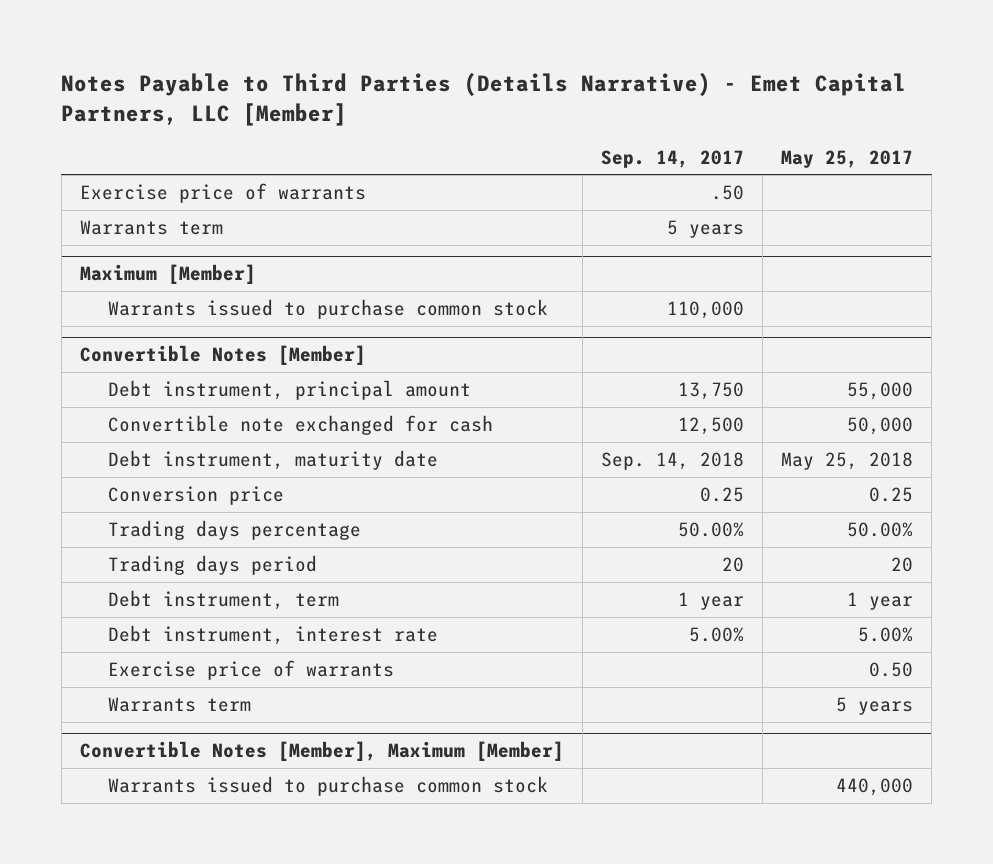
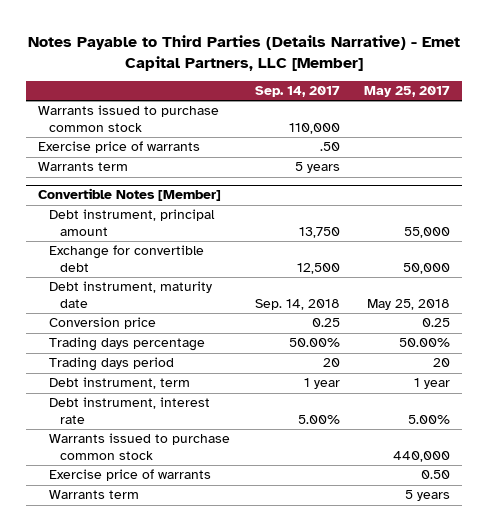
none -> [38,105,220,132] Warrants issued to purchase common stock
[79,264,256,285] Maximum [Member] -> none
[108,299,549,320] Warrants issued to purchase common stock -> none
[108,415,494,436] Convertible note exchanged for cash -> [49,245,205,272] Exchange for convertible debt
none -> [49,433,231,460] Warrants issued to purchase common stock
[79,741,564,762] Convertible Notes [Member], Maximum [Member] -> none
[108,776,549,797] Warrants issued to purchase common stock -> none

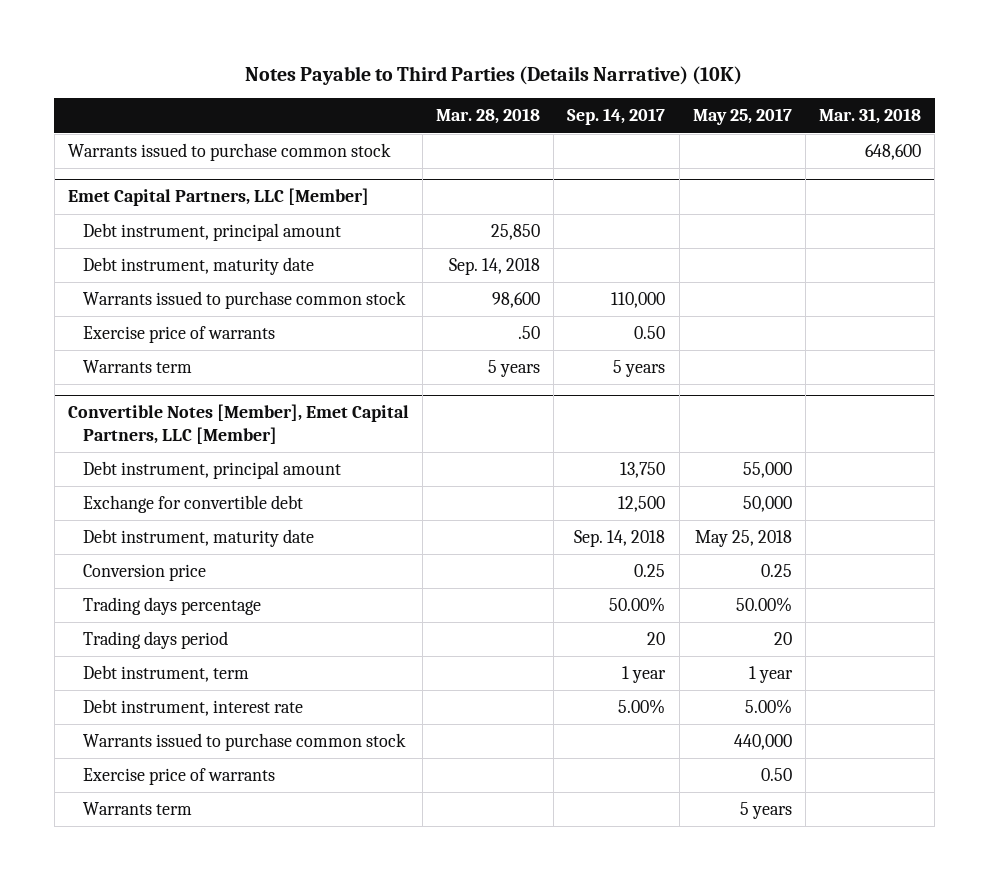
[28,34,461,71] Notes Payable to Third Parties (Details Narrative) - Emet Capital Partners, LLC [Member] -> [245,66,743,86] Notes Payable to Third Parties (Details Narrative) (10K)
none -> [436,108,541,125] Mar. 28, 2018
none -> [819,108,922,125] Mar. 31, 2018
none -> [67,143,391,162] Warrants issued to purchase common stock
none -> [67,188,369,207] Emet Capital Partners, LLC [Member]
none -> [82,223,341,242] Debt instrument, principal amount
none -> [82,257,314,276] Debt instrument, maturity date
[319,142,340,152] .50 -> [634,326,666,340] 0.50
[38,188,222,202] Convertible Notes [Member] -> none
none -> [67,404,409,444] Convertible Notes [Member], Emet Capital Partners, LLC [Member]

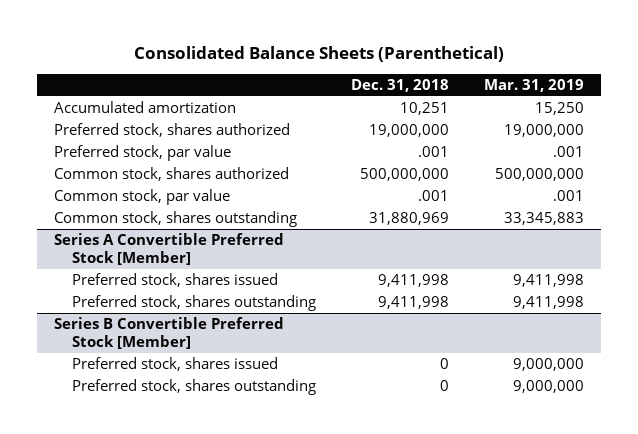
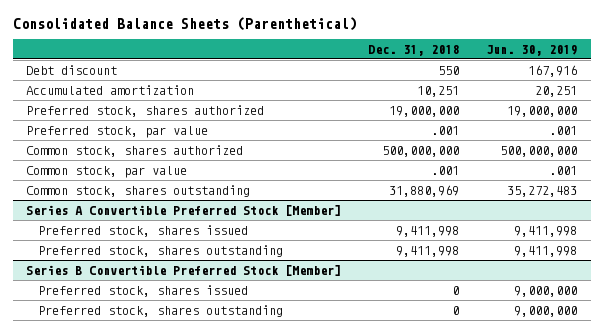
[483,79,584,93] Mar. 31, 2019 -> none
none -> [486,44,578,56] Jun. 30, 2019
none -> [26,64,118,75] Debt discount

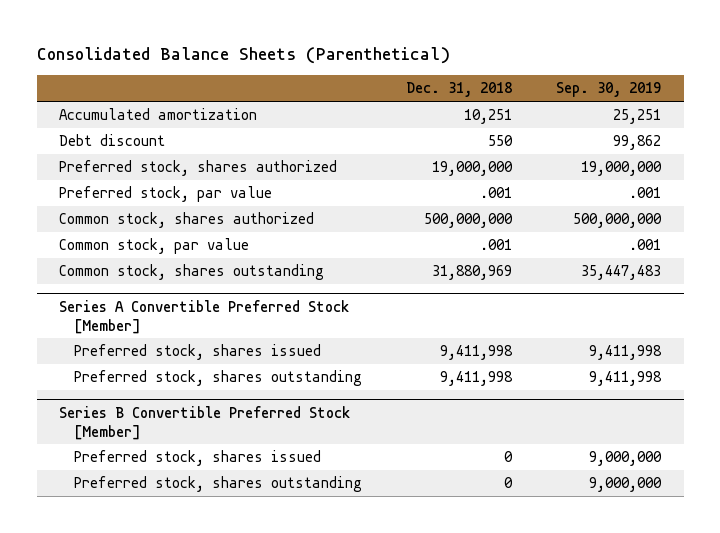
[486,44,578,56] Jun. 30, 2019 -> none
none -> [556,82,662,98] Sep. 30, 2019
[26,64,118,75] Debt discount -> [58,134,165,147] Debt discount

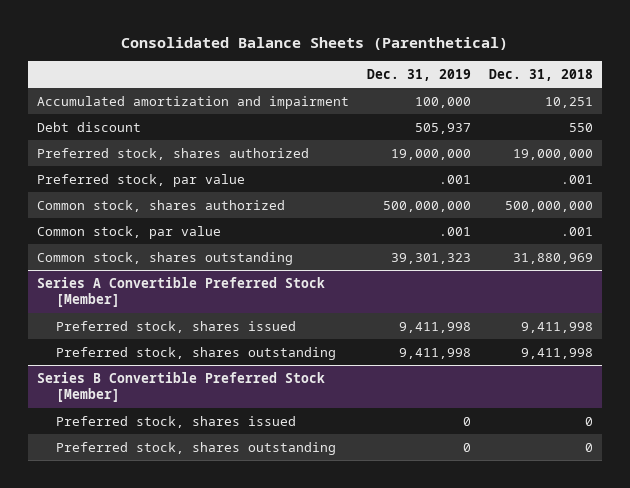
[556,82,662,98] Sep. 30, 2019 -> none
none -> [366,68,471,81] Dec. 31, 2019
[58,108,257,121] Accumulated amortization -> [36,95,349,109] Accumulated amortization and impairment

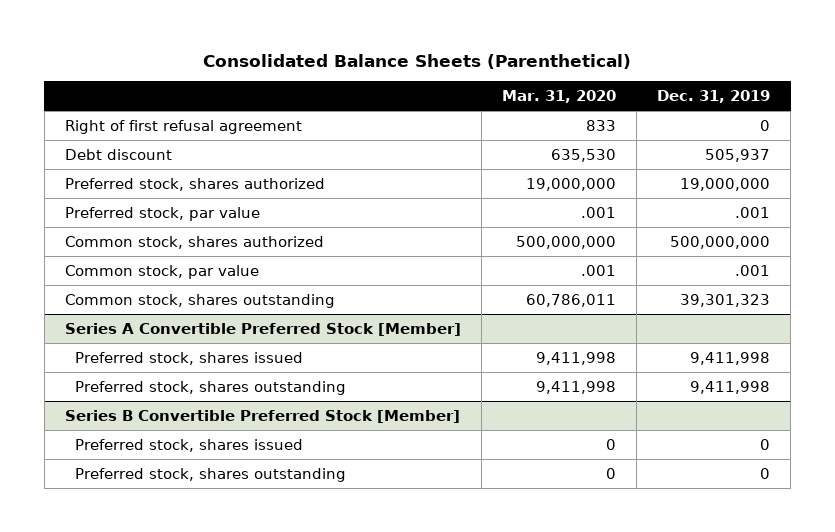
[489,68,594,81] Dec. 31, 2018 -> none
none -> [501,89,616,103] Mar. 31, 2020
[36,95,349,109] Accumulated amortization and impairment -> none
none -> [64,119,302,134] Right of first refusal agreement

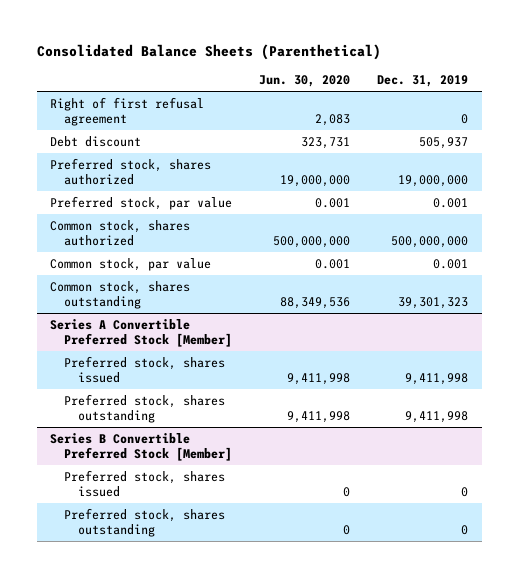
[501,89,616,103] Mar. 31, 2020 -> none
none -> [259,75,351,88] Jun. 30, 2020
[734,206,770,218] .001 -> [433,197,469,208] 0.001
[734,264,770,276] .001 -> [433,258,469,269] 0.001

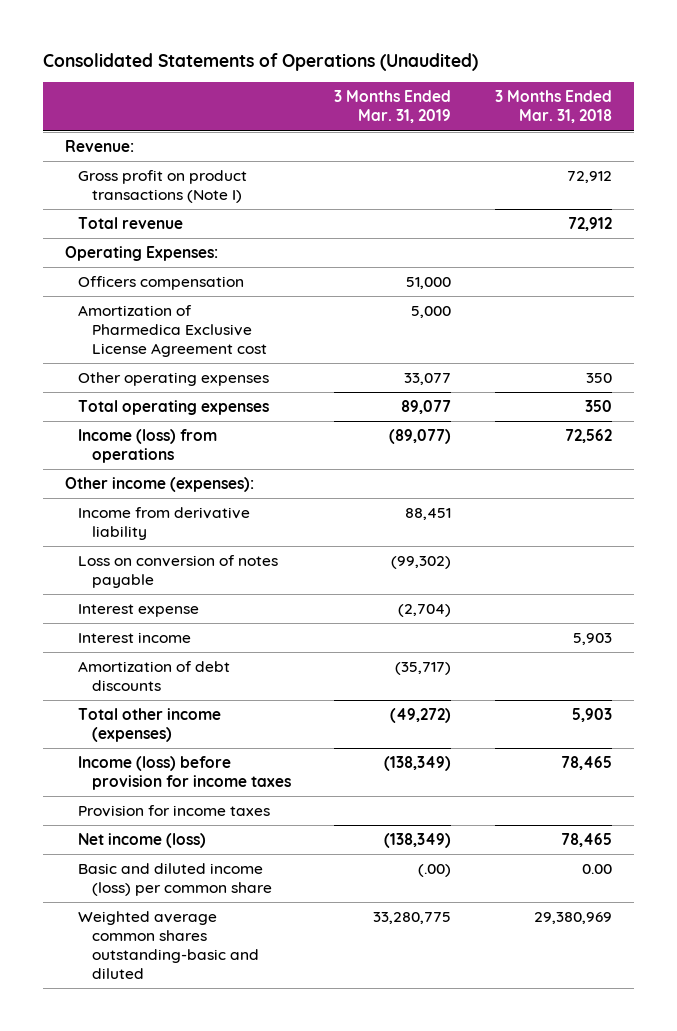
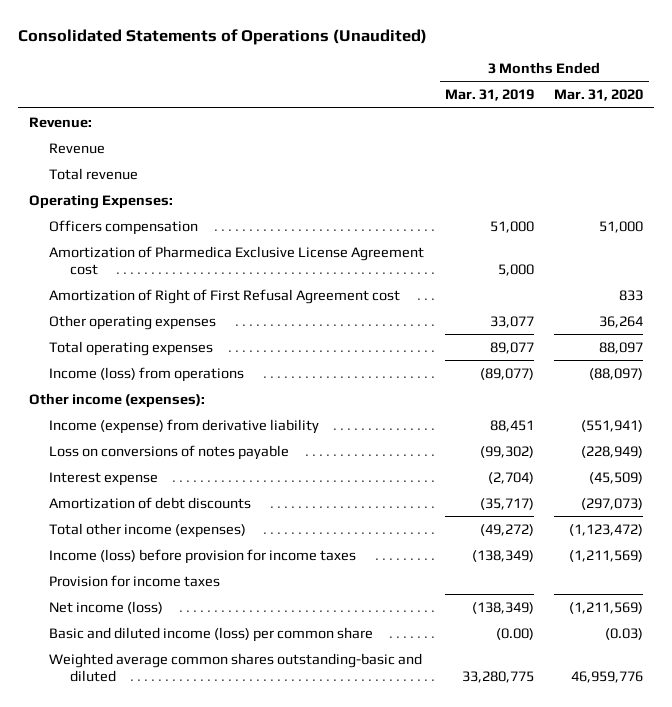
[495,90,613,124] 3 Months Ended Mar. 31, 2018 -> none
none -> [554,89,644,102] Mar. 31, 2020
[78,170,248,204] Gross profit on product transactions (Note I) -> none
none -> [49,142,106,154] Revenue
none -> [49,288,401,304] Amortization of Right of First Refusal Agreement cost
[78,507,251,541] Income from derivative liability -> [49,418,320,434] Income (expense) from derivative liability
[78,555,279,589] Loss on conversion of notes payable -> [49,444,290,460] Loss on conversions of notes payable
[78,632,192,644] Interest income -> none
[418,864,452,878] (.00) -> [495,627,534,640] (0.00)

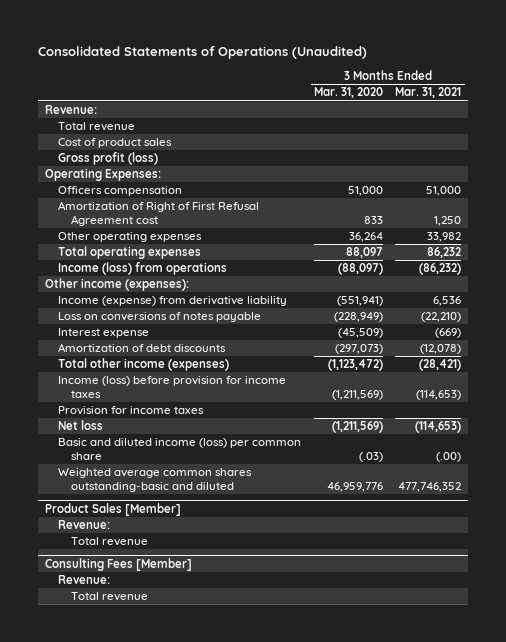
[444,89,534,102] Mar. 31, 2019 -> none
none -> [395,87,462,99] Mar. 31, 2021
[49,142,106,154] Revenue -> none
none -> [58,138,173,149] Cost of product sales
none -> [58,152,159,166] Gross profit (loss)
[49,245,425,276] Amortization of Pharmedica Exclusive License Agreement cost -> none
[49,600,164,614] Net income (loss) -> [58,420,104,431] Net loss
[605,627,644,640] (0.03) -> [358,451,383,462] (.03)
none -> [44,503,181,517] Product Sales [Member]
none -> [58,520,111,530] Revenue:
none -> [71,537,149,547] Total revenue
none -> [44,558,192,572] Consulting Fees [Member]
none -> [58,575,111,585] Revenue:
none -> [71,592,149,602] Total revenue

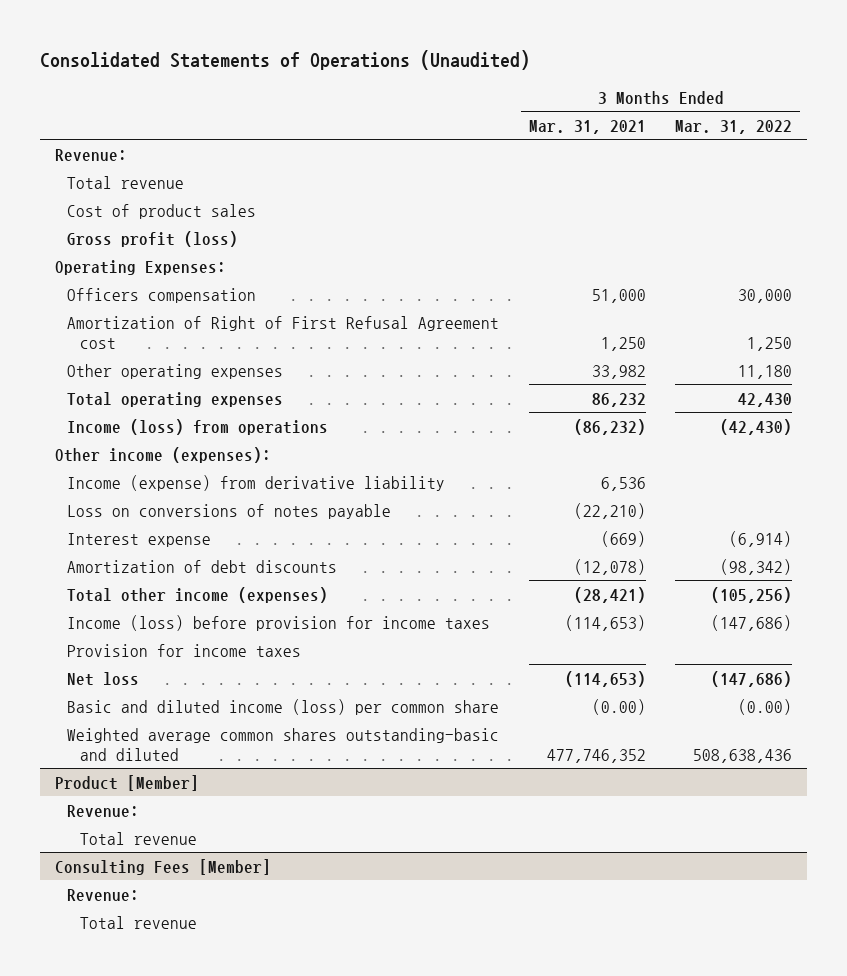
[313,87,383,99] Mar. 31, 2020 -> none
none -> [675,119,793,134] Mar. 31, 2022
[436,451,462,462] (.00) -> [591,698,646,715] (0.00)
[44,503,181,517] Product Sales [Member] -> [54,774,199,791] Product [Member]

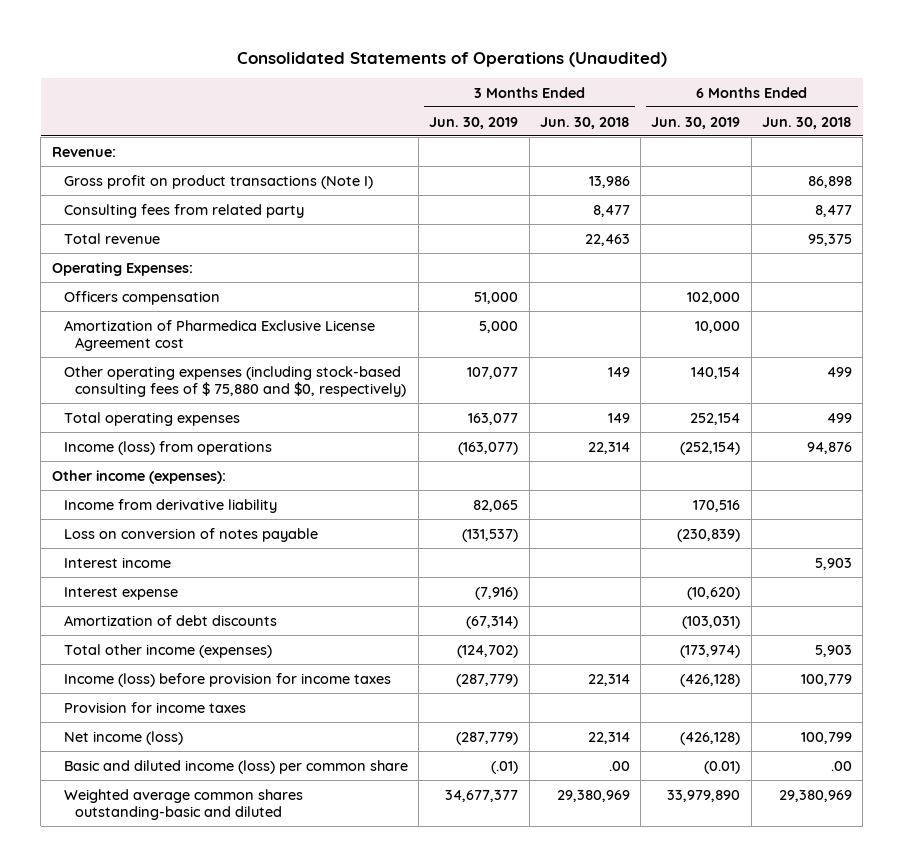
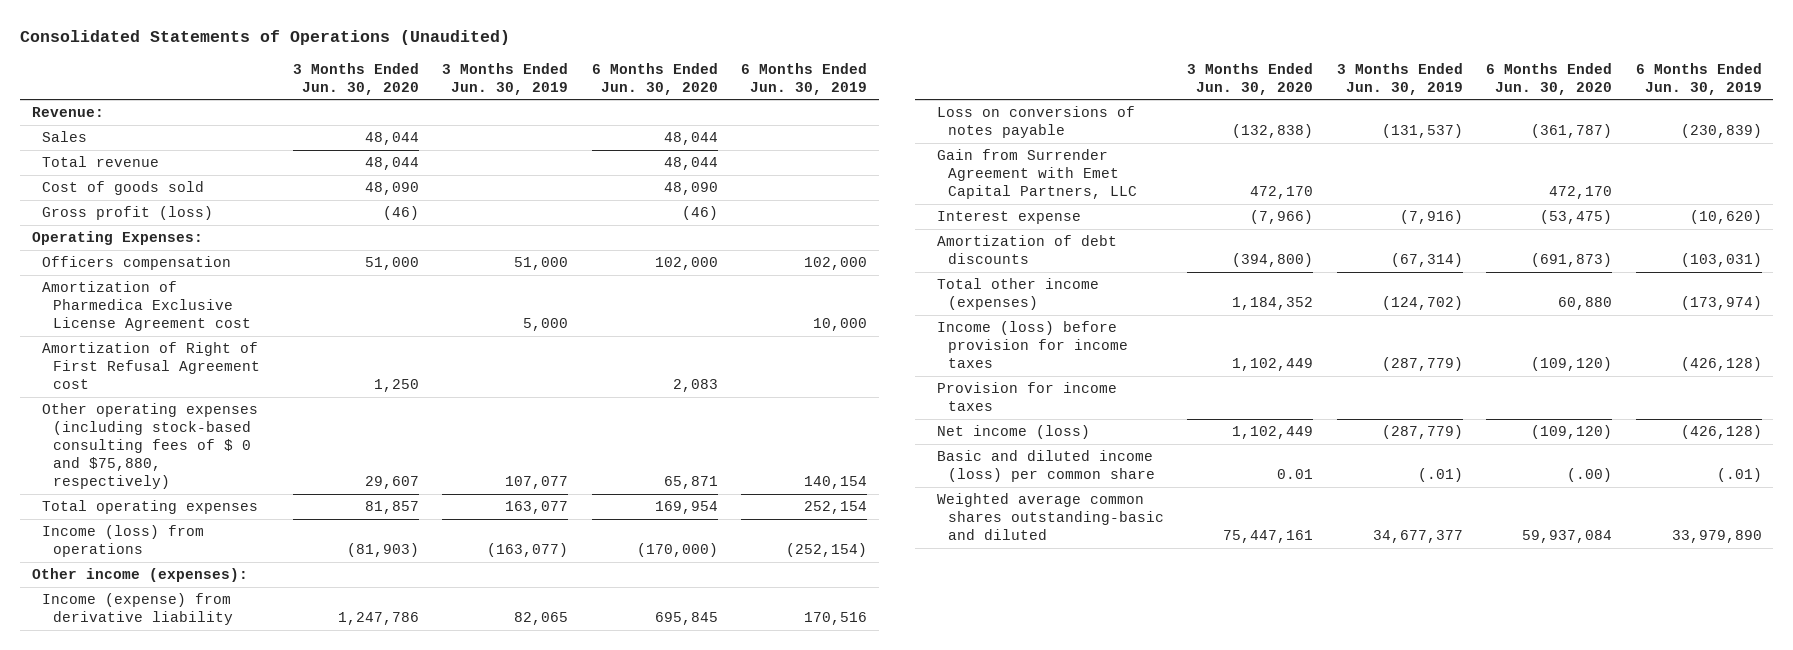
[539,116,630,129] Jun. 30, 2018 -> none
[762,116,853,129] Jun. 30, 2018 -> none
none -> [292,62,419,95] 3 Months Ended Jun. 30, 2020
none -> [591,62,718,95] 6 Months Ended Jun. 30, 2020
[63,174,373,189] Gross profit on product transactions (Note I) -> none
[63,203,304,218] Consulting fees from related party -> none
none -> [42,131,88,143] Sales
none -> [42,181,205,196] Cost of goods sold
none -> [42,206,214,221] Gross profit (loss)
none -> [42,342,261,390] Amortization of Right of First Refusal Agreement cost
[63,365,407,397] Other operating expenses (including stock-based consulting fees of $ 75,880 and $0, respectively) -> [42,403,259,490] Other operating expenses (including stock-based consulting fees of $ 0 and $75,880, respectively)
[63,556,171,568] Interest income -> none
[63,498,277,513] Income from derivative liability -> [42,593,234,626] Income (expense) from derivative liability
[63,527,318,542] Loss on conversion of notes payable -> [937,106,1136,139] Loss on conversions of notes payable
none -> [937,149,1137,200] Gain from Surrender Agreement with Emet Capital Partners, LLC
[704,760,741,774] (0.01) -> [1716,468,1762,483] (.01)

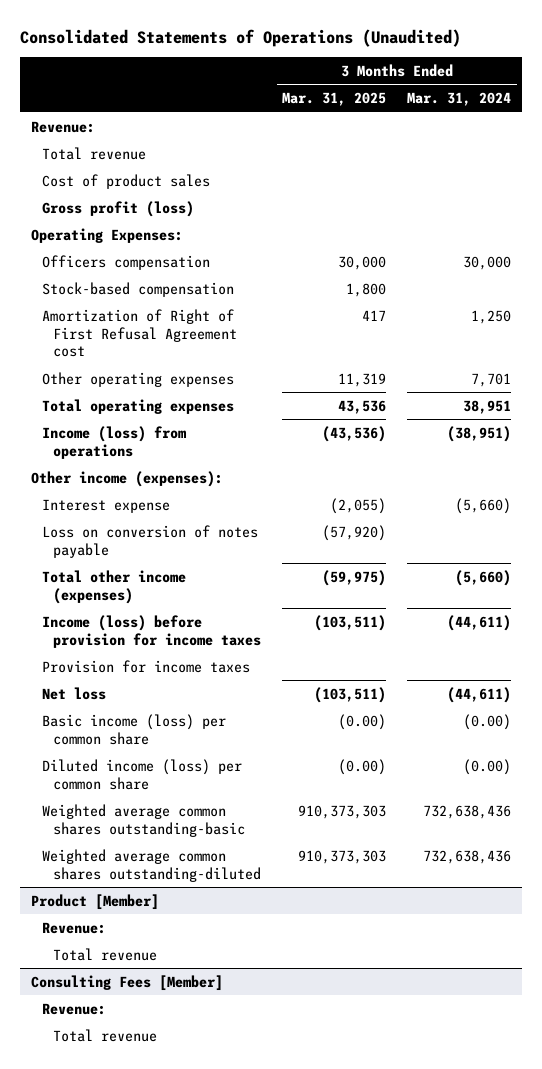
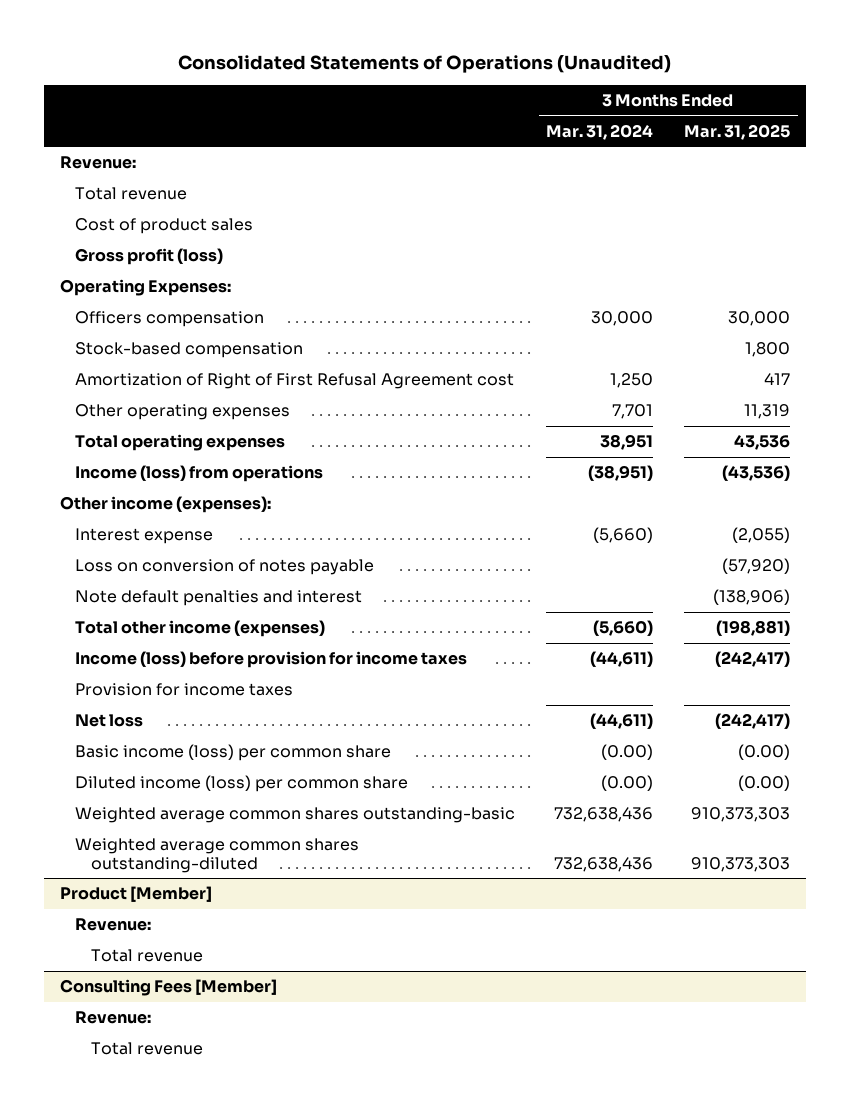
none -> [75,590,363,607] Note default penalties and interest
[321,569,386,586] (59,975) -> [716,620,791,637] (198,881)
[313,614,386,631] (103,511) -> [715,651,791,668] (242,417)
[313,686,386,703] (103,511) -> [715,713,791,730] (242,417)

